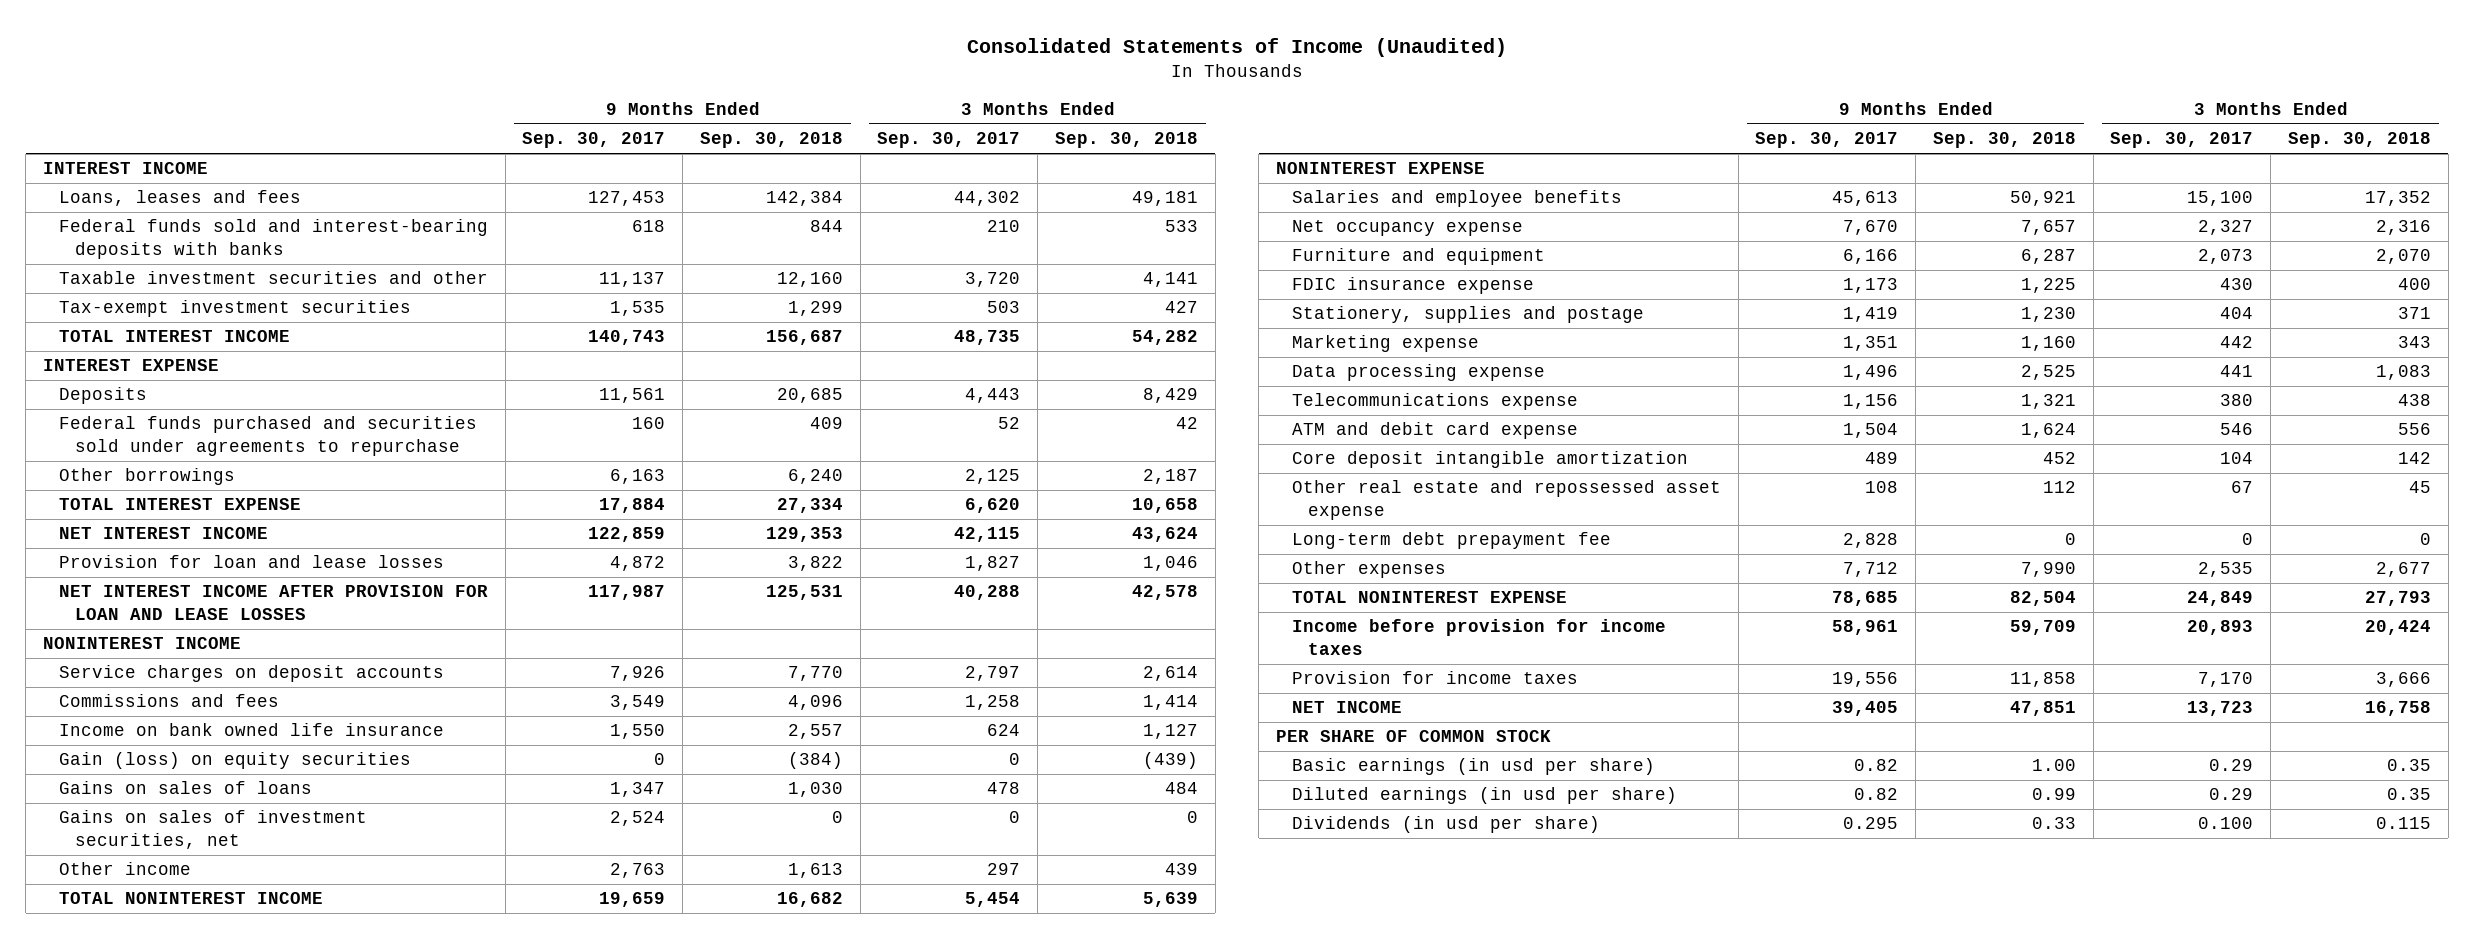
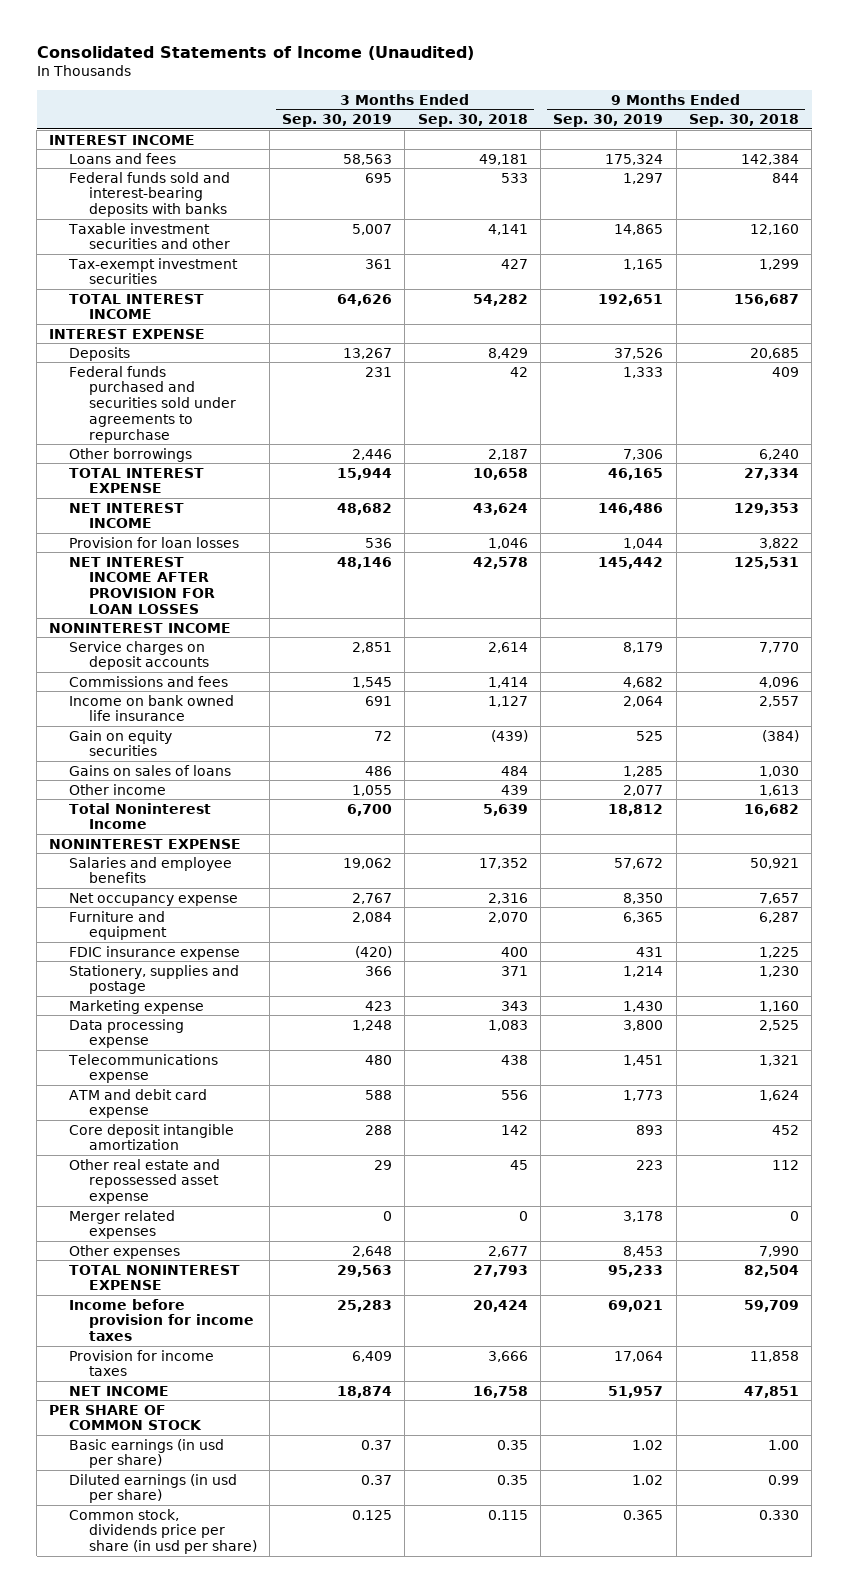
[522,132,666,149] Sep. 30, 2017 -> none
[877,132,1021,149] Sep. 30, 2017 -> none
none -> [282,113,393,127] Sep. 30, 2019
none -> [553,113,664,127] Sep. 30, 2019
[58,190,301,207] Loans, leases and fees -> [68,152,176,164] Loans and fees
[58,555,444,569] Provision for loan and lease losses -> [68,536,239,548] Provision for loan losses
[58,585,488,621] NET INTEREST INCOME AFTER PROVISION FOR LOAN AND LEASE LOSSES -> [68,556,215,614] NET INTEREST INCOME AFTER PROVISION FOR LOAN LOSSES
[58,752,411,770] Gain (loss) on equity securities -> [68,729,172,757] Gain on equity securities
[58,810,367,850] Gains on sales of investment securities, net -> none
[58,892,323,905] TOTAL NONINTEREST INCOME -> [68,802,211,830] Total Noninterest Income
[1291,532,1611,550] Long-term debt prepayment fee -> none
none -> [68,1209,175,1240] Merger related expenses
[1291,816,1600,834] Dividends (in usd per share) -> [68,1508,257,1555] Common stock, dividends price per share (in usd per share)
[2031,817,2076,830] 0.33 -> [758,1509,799,1520] 0.330

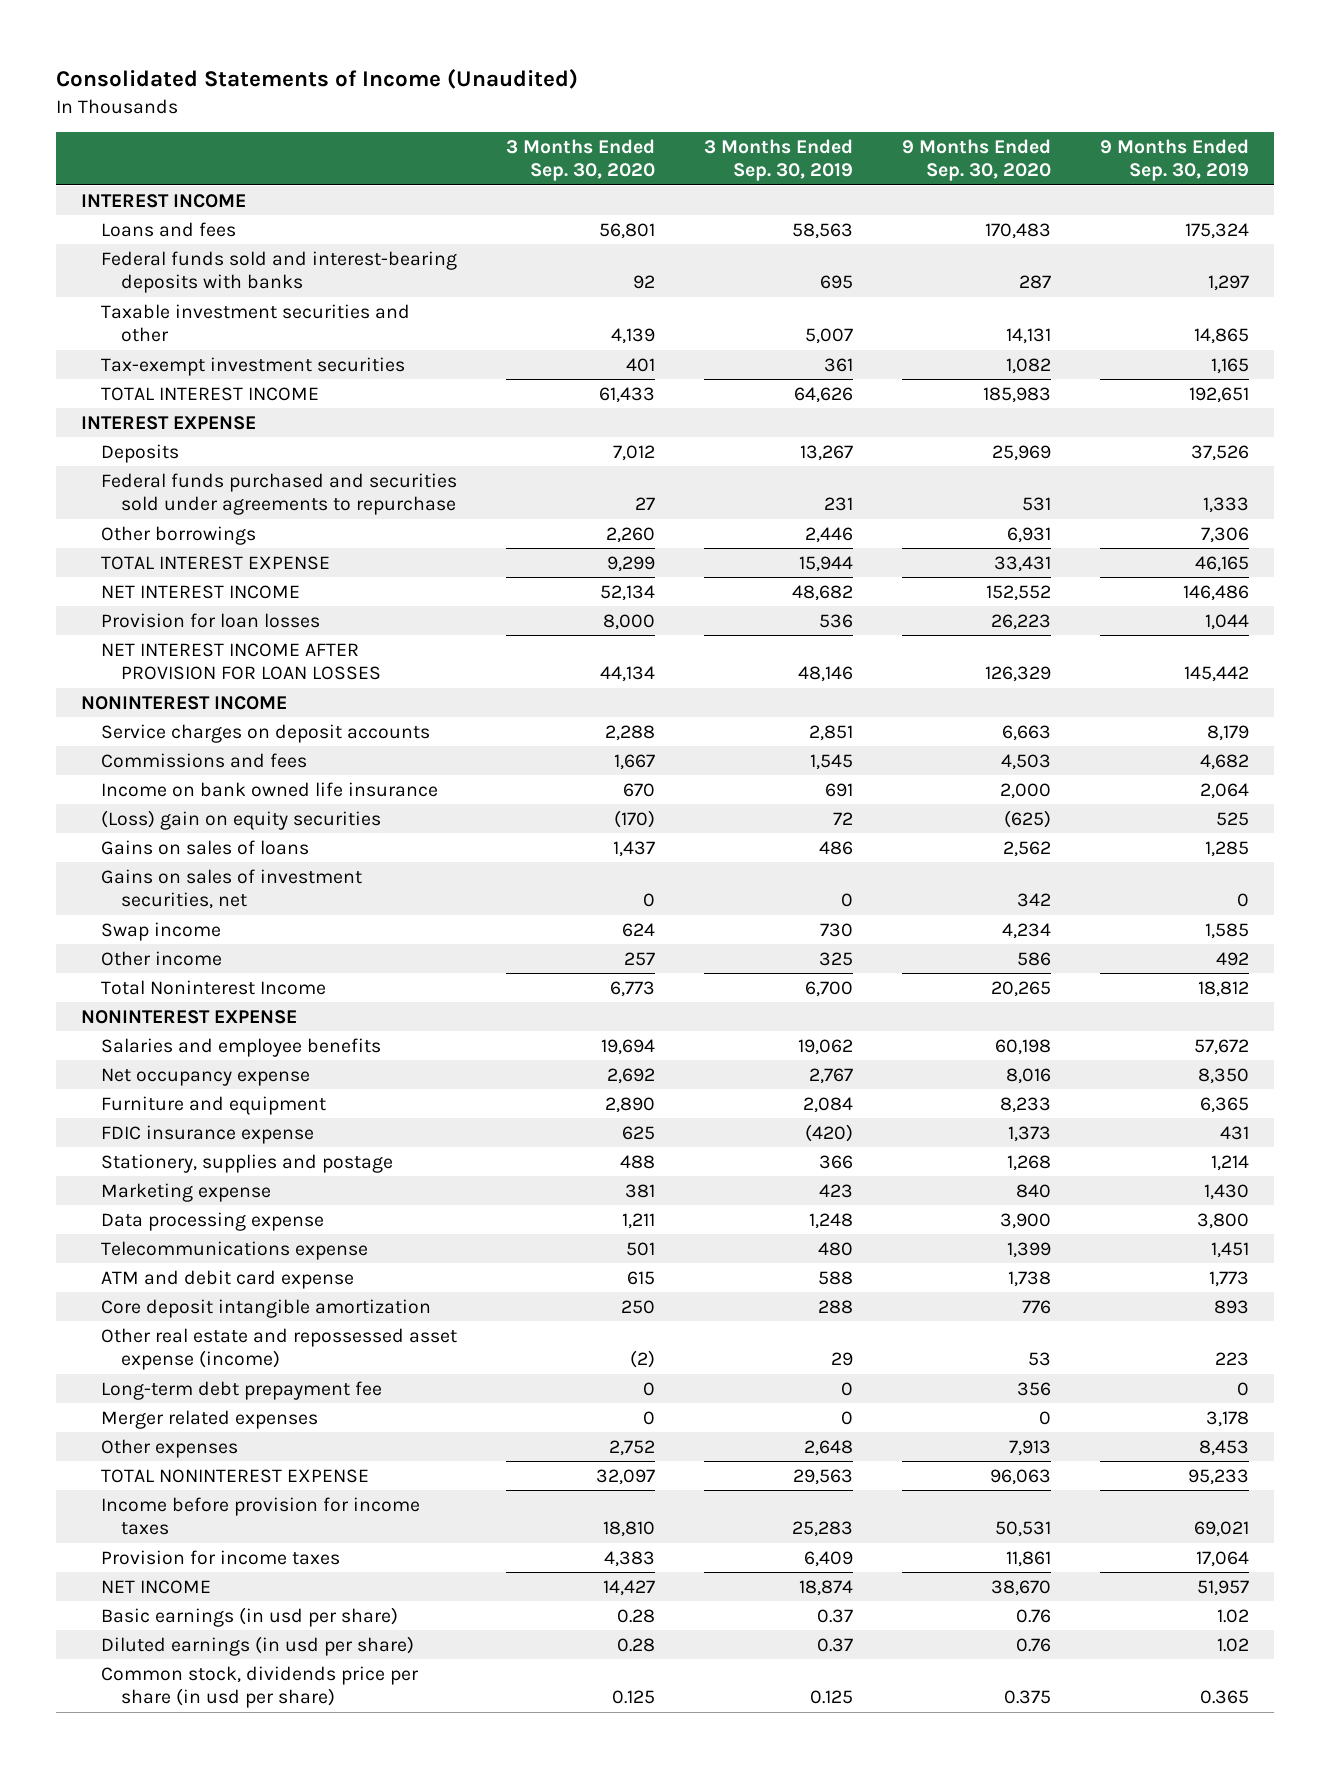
[417,113,528,127] Sep. 30, 2018 -> none
[688,113,799,127] Sep. 30, 2018 -> none
none -> [505,138,655,182] 3 Months Ended Sep. 30, 2020
none -> [902,138,1052,182] 9 Months Ended Sep. 30, 2020
[68,729,172,757] Gain on equity securities -> [100,809,381,830] (Loss) gain on equity securities
none -> [100,868,362,910] Gains on sales of investment securities, net
none -> [100,921,221,941] Swap income
[352,784,393,796] 1,055 -> [818,951,853,966] 325
[623,784,664,796] 2,077 -> [1216,951,1250,966] 492
[68,1158,220,1205] Other real estate and repossessed asset expense -> [100,1327,457,1371] Other real estate and repossessed asset expense (income)
none -> [100,1380,382,1400] Long-term debt prepayment fee
[49,1404,202,1431] PER SHARE OF COMMON STOCK -> none

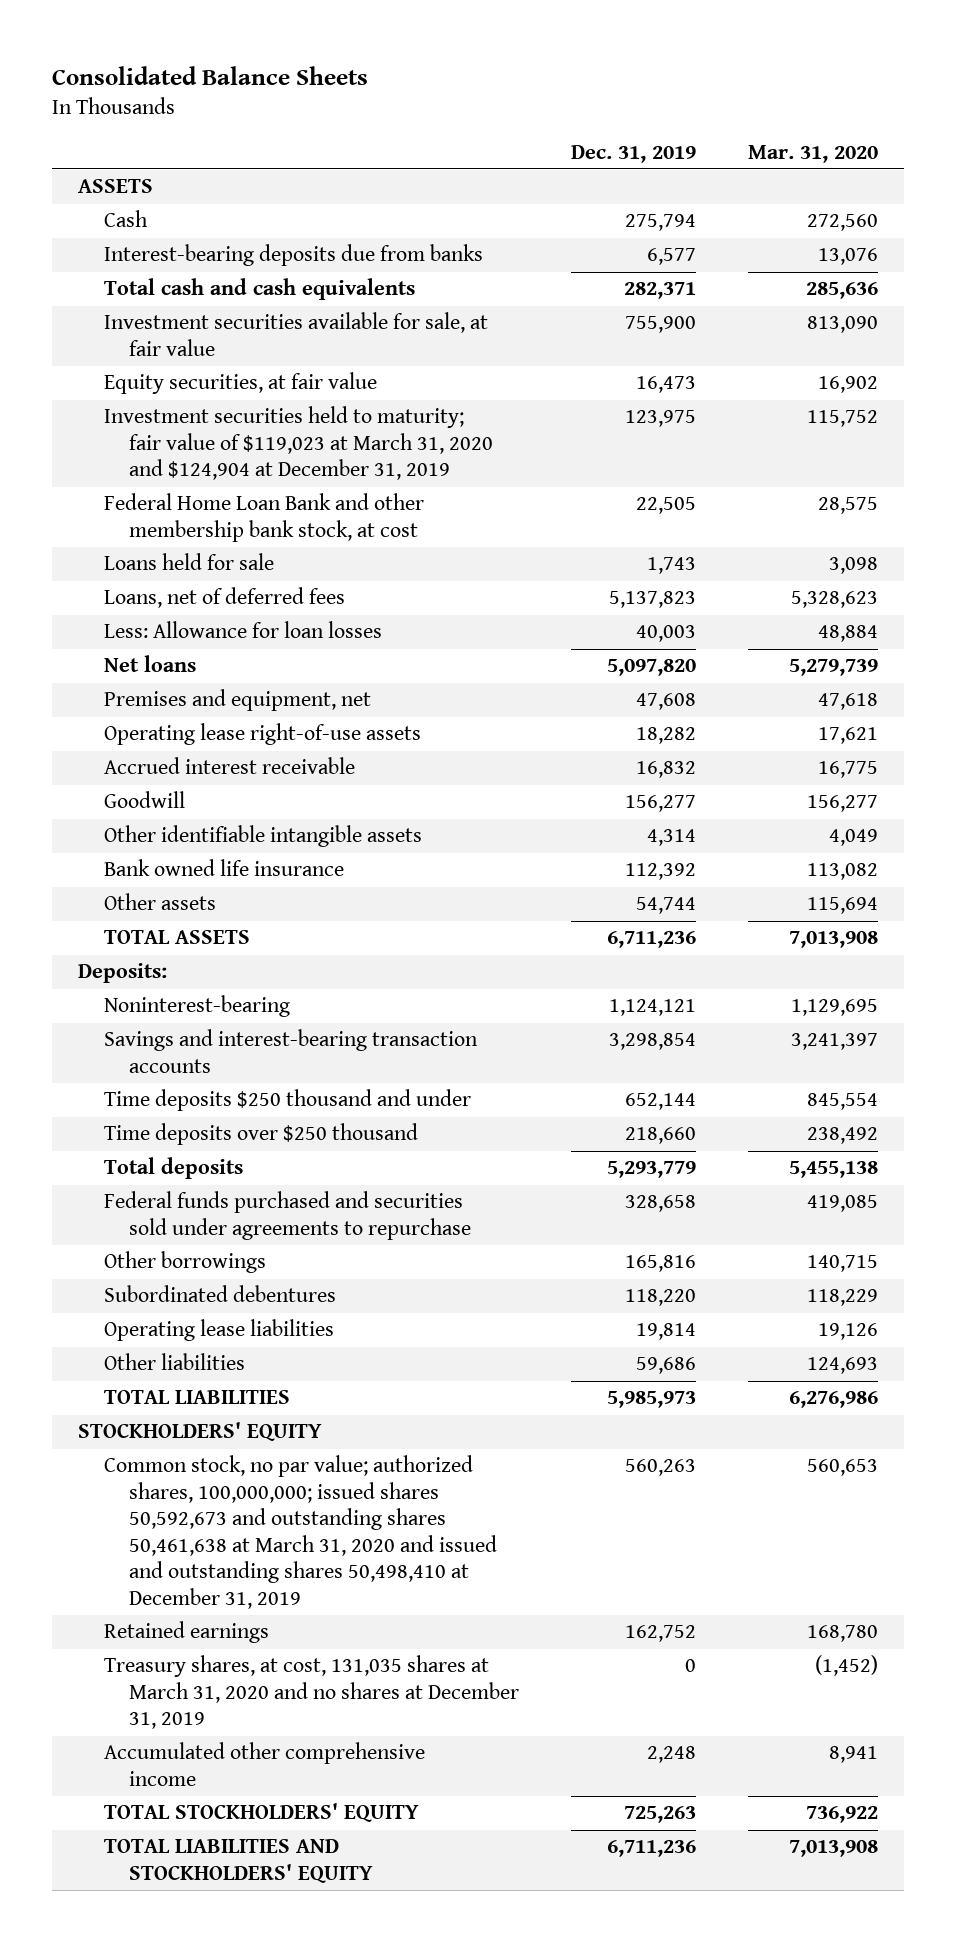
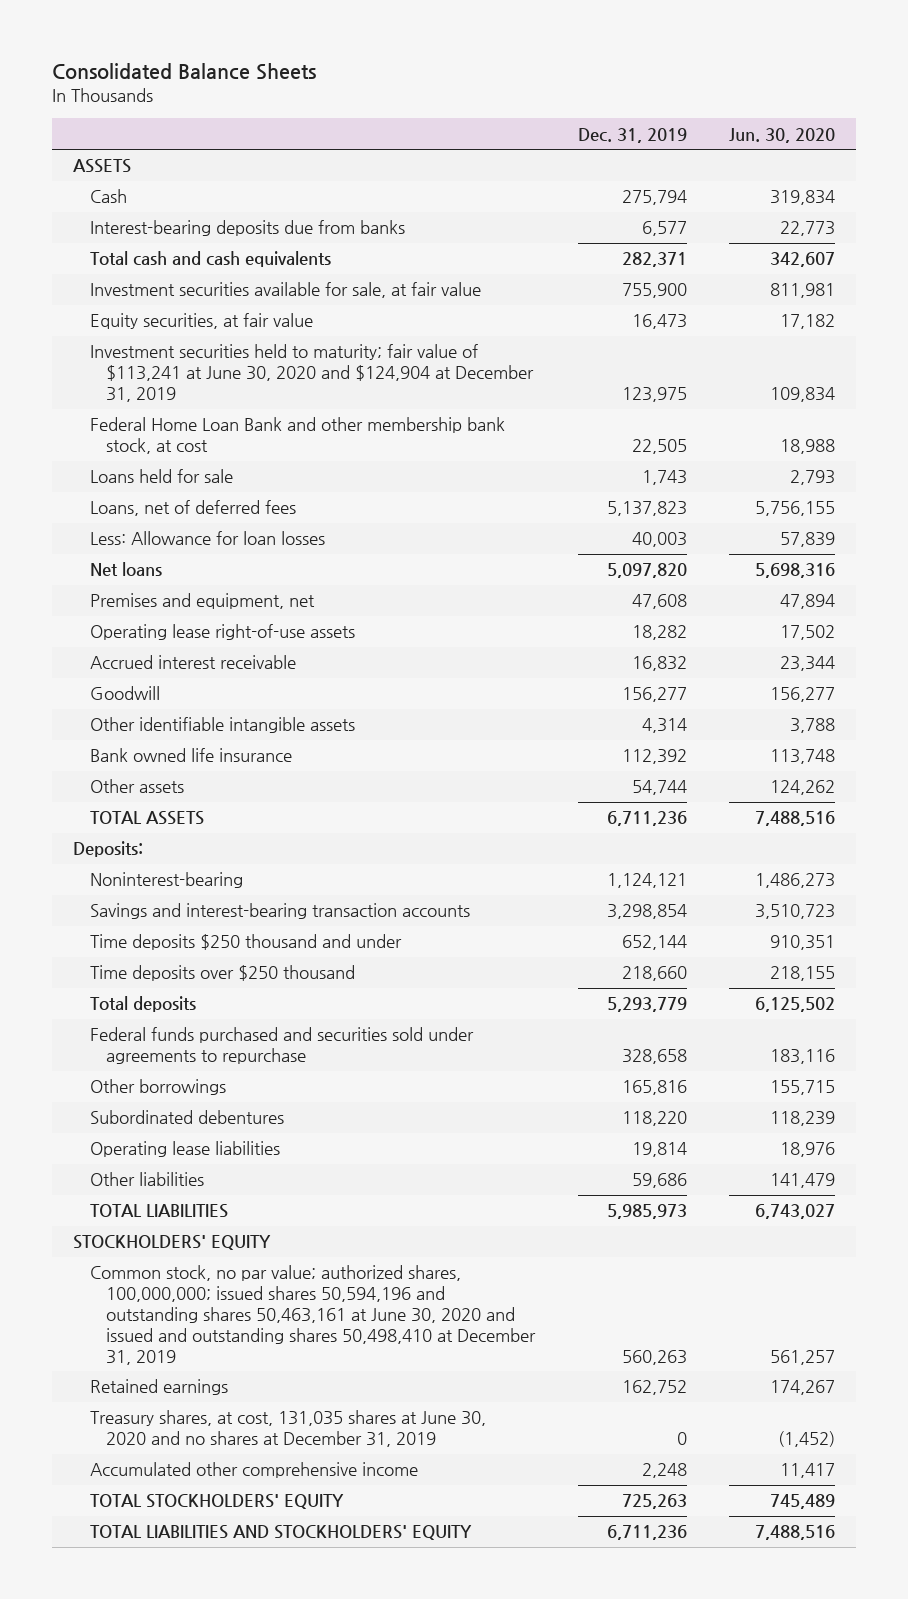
[747,144,878,163] Mar. 31, 2020 -> none
none -> [729,127,836,143] Jun. 30, 2020
[103,406,494,481] Investment securities held to maturity; fair value of $119,023 at March 31, 2020 and $124,904 at December 31, 2019 -> [89,344,535,403] Investment securities held to maturity; fair value of $113,241 at June 30, 2020 and $124,904 at December 31, 2019
[103,1455,498,1610] Common stock, no par value; authorized shares, 100,000,000; issued shares 50,592,673 and outstanding shares 50,461,638 at March 31, 2020 and issued and outstanding shares 50,498,410 at December 31, 2019 -> [89,1265,537,1365] Common stock, no par value; authorized shares, 100,000,000; issued shares 50,594,196 and outstanding shares 50,463,161 at June 30, 2020 and issued and outstanding shares 50,498,410 at December 31, 2019
[103,1655,520,1730] Treasury shares, at cost, 131,035 shares at March 31, 2020 and no shares at December 31, 2019 -> [89,1410,486,1448] Treasury shares, at cost, 131,035 shares at June 30, 2020 and no shares at December 31, 2019

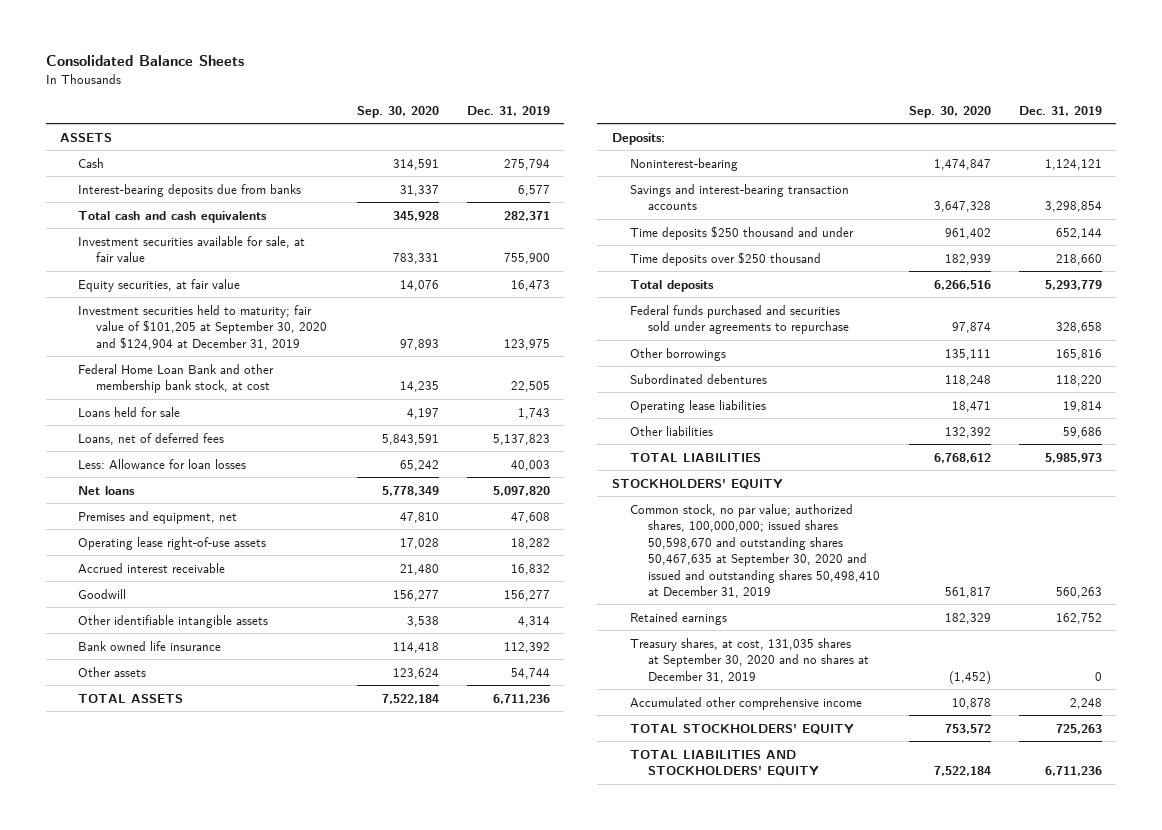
[729,127,836,143] Jun. 30, 2020 -> none
none -> [356,105,439,118] Sep. 30, 2020
[89,344,535,403] Investment securities held to maturity; fair value of $113,241 at June 30, 2020 and $124,904 at December 31, 2019 -> [78,304,328,350] Investment securities held to maturity; fair value of $101,205 at September 30, 2020 and $124,904 at December 31, 2019
[89,1265,537,1365] Common stock, no par value; authorized shares, 100,000,000; issued shares 50,594,196 and outstanding shares 50,463,161 at June 30, 2020 and issued and outstanding shares 50,498,410 at December 31, 2019 -> [629,503,881,599] Common stock, no par value; authorized shares, 100,000,000; issued shares 50,598,670 and outstanding shares 50,467,635 at September 30, 2020 and issued and outstanding shares 50,498,410 at December 31, 2019
[89,1410,486,1448] Treasury shares, at cost, 131,035 shares at June 30, 2020 and no shares at December 31, 2019 -> [629,637,870,683] Treasury shares, at cost, 131,035 shares at September 30, 2020 and no shares at December 31, 2019

